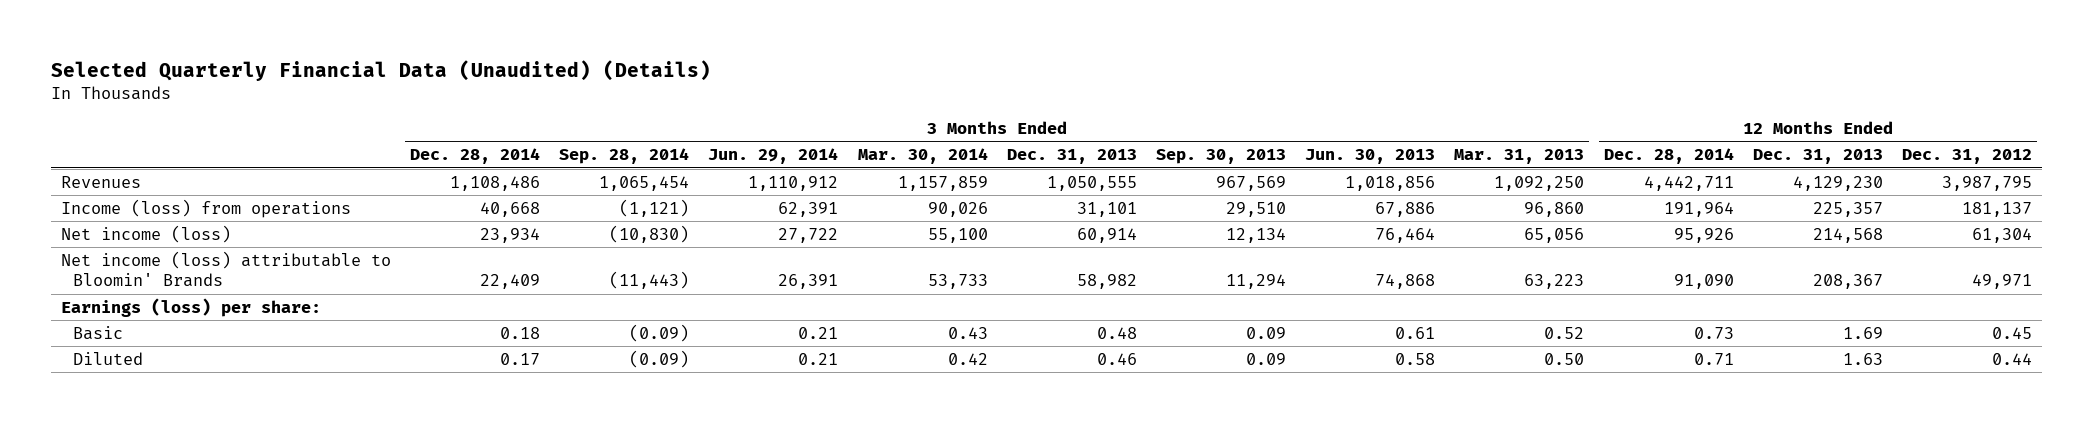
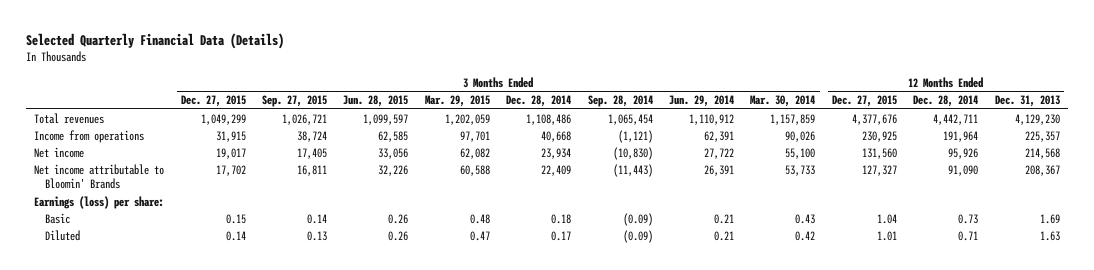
[51,59,712,81] Selected Quarterly Financial Data (Unaudited) (Details) -> [26,32,285,49] Selected Quarterly Financial Data (Details)
[1006,149,1137,165] Dec. 31, 2013 -> none
[1155,149,1286,165] Sep. 30, 2013 -> none
[1305,149,1436,165] Jun. 30, 2013 -> none
[1454,149,1585,165] Mar. 31, 2013 -> none
[1902,149,2033,165] Dec. 31, 2012 -> none
none -> [180,95,246,108] Dec. 27, 2015
none -> [262,95,328,108] Sep. 27, 2015
none -> [343,95,409,108] Jun. 28, 2015
none -> [424,95,490,108] Mar. 29, 2015
none -> [831,95,897,108] Dec. 27, 2015
[60,175,141,188] Revenues -> [34,113,105,125] Total revenues
[60,198,351,218] Income (loss) from operations -> [34,130,145,144] Income from operations
[60,224,231,243] Net income (loss) -> [34,147,85,159] Net income
[60,250,391,288] Net income (loss) attributable to Bloomin' Brands -> [34,164,165,190] Net income attributable to Bloomin' Brands

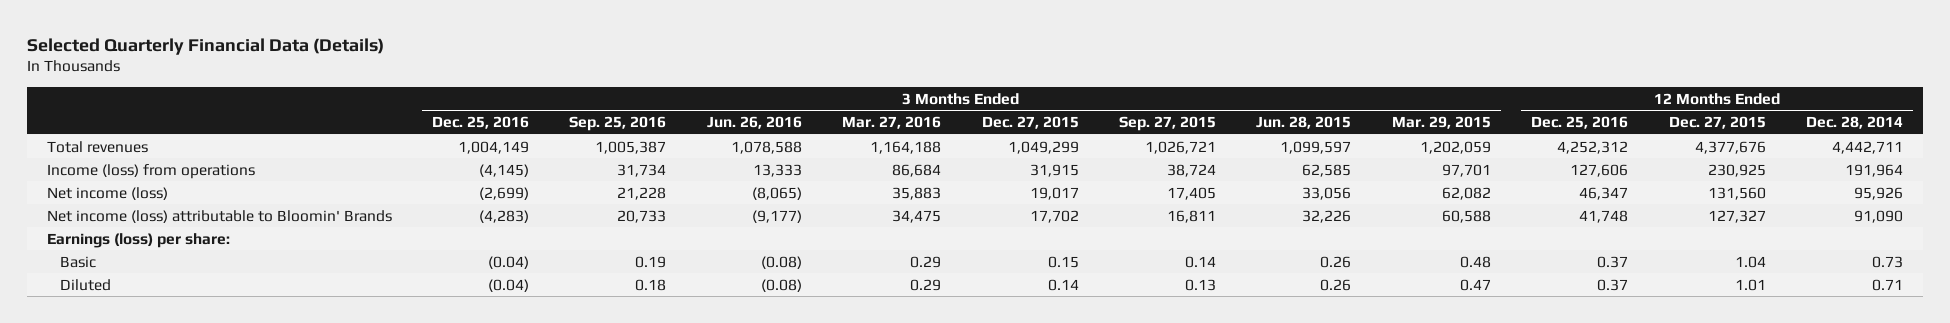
[506,95,572,108] Dec. 28, 2014 -> none
[587,95,653,108] Sep. 28, 2014 -> none
[669,95,735,108] Jun. 29, 2014 -> none
[750,95,816,108] Mar. 30, 2014 -> none
[994,95,1060,108] Dec. 31, 2013 -> none
none -> [432,115,530,129] Dec. 25, 2016
none -> [569,115,667,131] Sep. 25, 2016
none -> [706,115,802,129] Jun. 26, 2016
none -> [842,115,942,129] Mar. 27, 2016
none -> [1531,115,1629,129] Dec. 25, 2016
[34,130,145,144] Income from operations -> [46,163,255,179] Income (loss) from operations
[34,147,85,159] Net income -> [46,186,168,200] Net income (loss)
[34,164,165,190] Net income attributable to Bloomin' Brands -> [46,209,392,223] Net income (loss) attributable to Bloomin' Brands

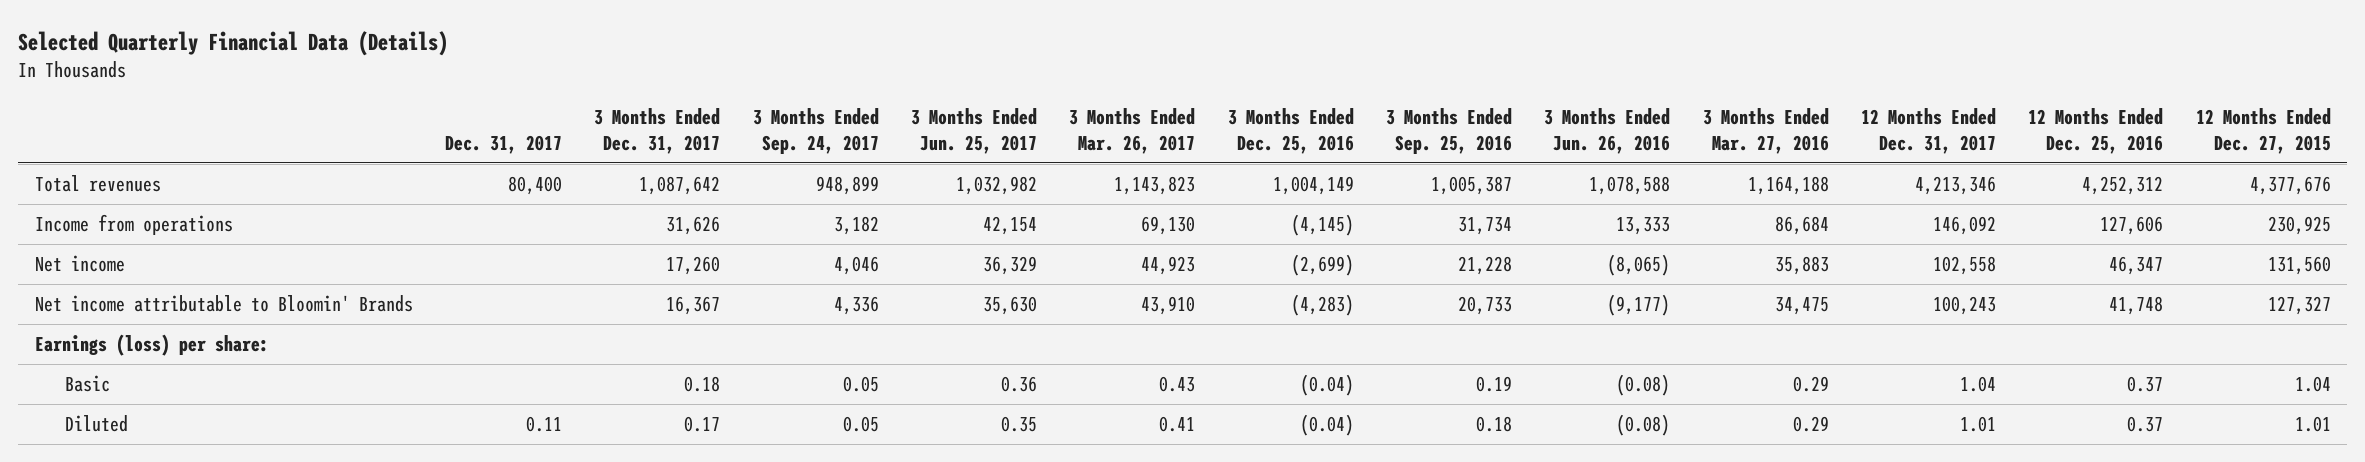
[981,115,1079,129] Dec. 27, 2015 -> none
[1118,115,1216,131] Sep. 27, 2015 -> none
[1256,115,1352,129] Jun. 28, 2015 -> none
[1391,115,1491,129] Mar. 29, 2015 -> none
[1805,115,1903,129] Dec. 28, 2014 -> none
none -> [444,134,562,154] Dec. 31, 2017
none -> [594,107,721,154] 3 Months Ended Dec. 31, 2017
none -> [752,107,879,154] 3 Months Ended Sep. 24, 2017
none -> [910,107,1037,154] 3 Months Ended Jun. 25, 2017
none -> [1069,107,1196,154] 3 Months Ended Mar. 26, 2017
none -> [1860,107,1996,154] 12 Months Ended Dec. 31, 2017
[46,163,255,179] Income (loss) from operations -> [34,213,233,235] Income from operations
[46,186,168,200] Net income (loss) -> [34,254,125,272] Net income
[46,209,392,223] Net income (loss) attributable to Bloomin' Brands -> [34,294,413,312] Net income attributable to Bloomin' Brands

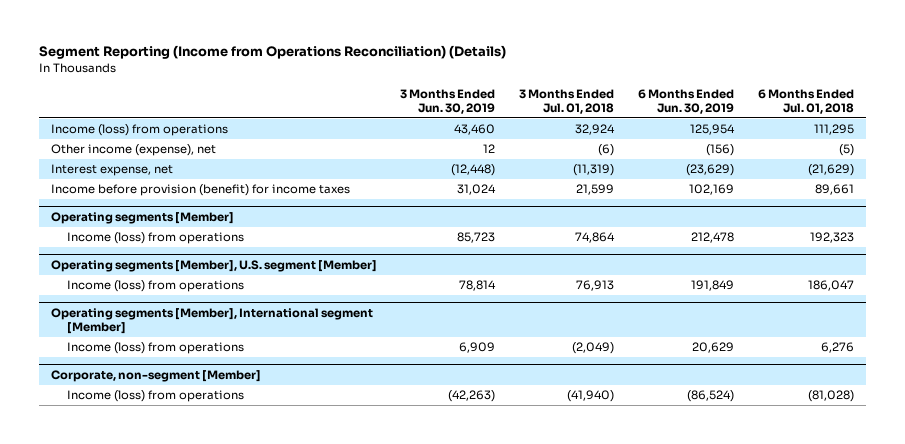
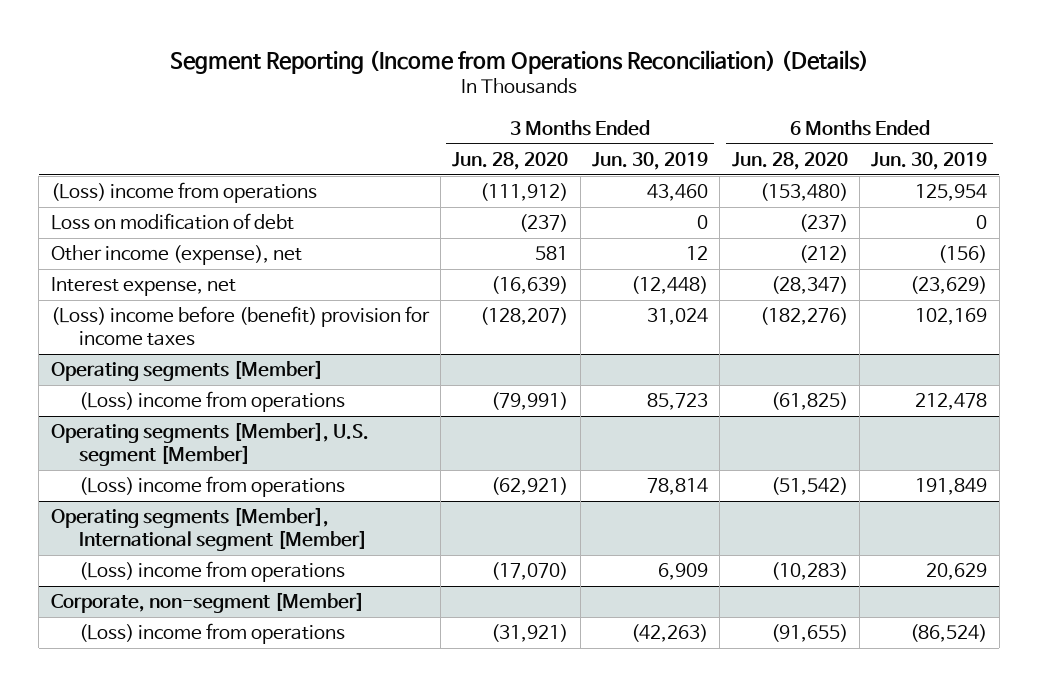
[519,88,615,114] 3 Months Ended Jul. 01, 2018 -> none
[758,88,855,114] 6 Months Ended Jul. 01, 2018 -> none
none -> [452,151,569,170] Jun. 28, 2020
none -> [731,151,848,170] Jun. 28, 2020
[50,124,228,137] Income (loss) from operations -> [50,182,317,204] (Loss) income from operations
none -> [50,213,294,231] Loss on modification of debt
[50,184,350,197] Income before provision (benefit) for income taxes -> [50,306,430,347] (Loss) income before (benefit) provision for income taxes
[66,232,244,245] Income (loss) from operations -> [78,391,345,413] (Loss) income from operations
[66,280,244,293] Income (loss) from operations -> [78,476,345,498] (Loss) income from operations
[66,342,244,355] Income (loss) from operations -> [78,561,345,583] (Loss) income from operations
[66,390,244,403] Income (loss) from operations -> [78,623,345,645] (Loss) income from operations

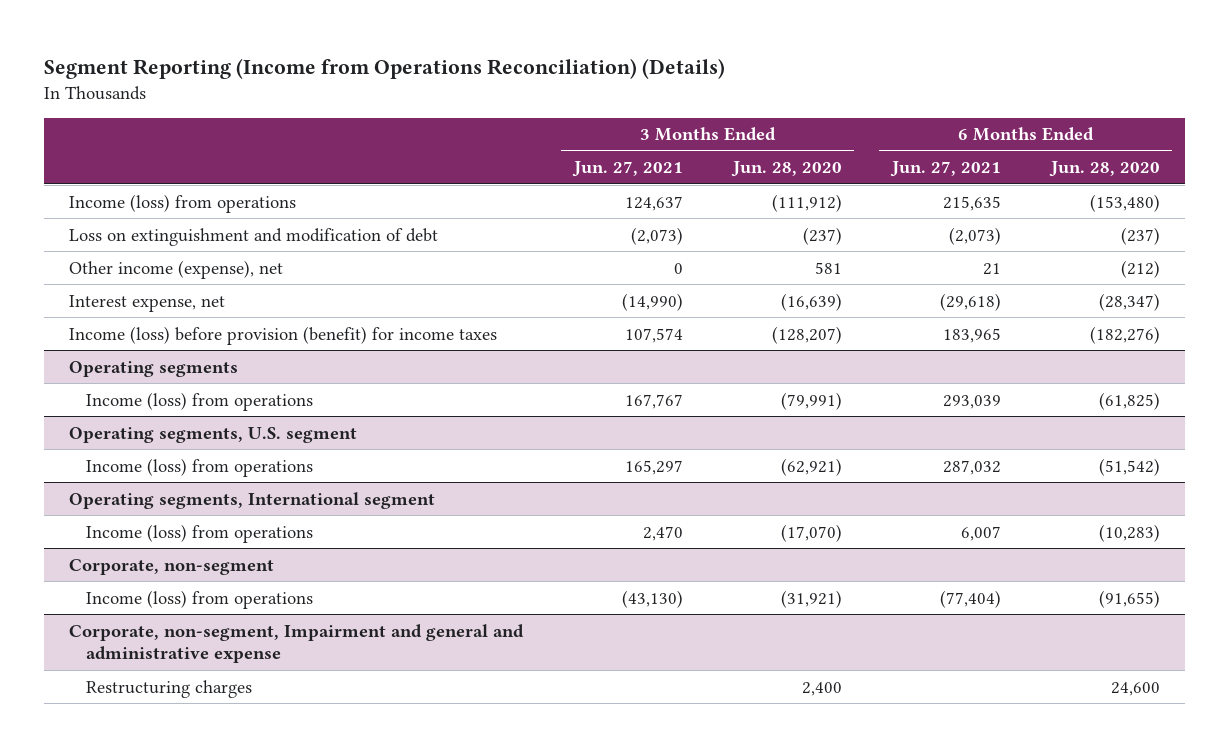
[591,151,708,170] Jun. 30, 2019 -> none
[871,151,988,170] Jun. 30, 2019 -> none
none -> [571,161,683,178] Jun. 27, 2021
none -> [889,161,1001,178] Jun. 27, 2021
[50,182,317,204] (Loss) income from operations -> [69,193,297,213] Income (loss) from operations
[50,213,294,231] Loss on modification of debt -> [69,227,439,246] Loss on extinguishment and modification of debt
[50,306,430,347] (Loss) income before (benefit) provision for income taxes -> [69,325,498,345] Income (loss) before provision (benefit) for income taxes
[50,360,323,382] Operating segments [Member] -> [69,360,239,377] Operating segments
[78,391,345,413] (Loss) income from operations -> [86,391,314,411] Income (loss) from operations
[50,422,369,467] Operating segments [Member], U.S. segment [Member] -> [69,426,358,443] Operating segments, U.S. segment
[78,476,345,498] (Loss) income from operations -> [86,457,314,477] Income (loss) from operations
[50,507,367,552] Operating segments [Member], International segment [Member] -> [69,491,436,509] Operating segments, International segment
[78,561,345,583] (Loss) income from operations -> [86,523,314,543] Income (loss) from operations
[50,592,364,614] Corporate, non-segment [Member] -> [69,558,275,575] Corporate, non-segment
[78,623,345,645] (Loss) income from operations -> [86,589,314,609] Income (loss) from operations
none -> [69,623,525,664] Corporate, non-segment, Impairment and general and administrative expense
none -> [86,679,253,698] Restructuring charges

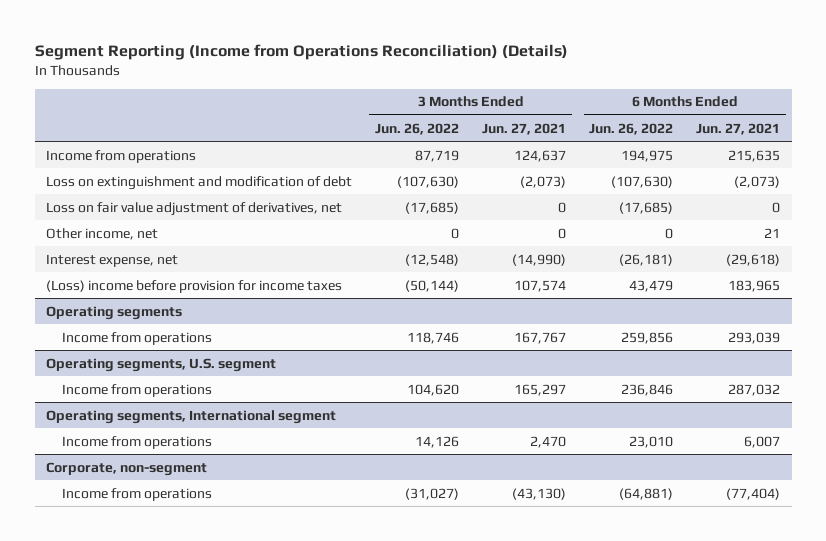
[730,161,842,178] Jun. 28, 2020 -> none
[1048,161,1160,178] Jun. 28, 2020 -> none
none -> [375,122,460,135] Jun. 26, 2022
none -> [589,122,674,135] Jun. 26, 2022
[69,193,297,213] Income (loss) from operations -> [46,149,197,163] Income from operations
none -> [46,201,343,216] Loss on fair value adjustment of derivatives, net
[69,259,284,279] Other income (expense), net -> [46,227,159,240] Other income, net
[69,325,498,345] Income (loss) before provision (benefit) for income taxes -> [46,279,343,293] (Loss) income before provision for income taxes
[86,391,314,411] Income (loss) from operations -> [61,331,212,345] Income from operations
[86,457,314,477] Income (loss) from operations -> [61,383,212,397] Income from operations
[86,523,314,543] Income (loss) from operations -> [61,435,212,449] Income from operations
[69,623,525,664] Corporate, non-segment, Impairment and general and administrative expense -> none
[86,679,253,698] Restructuring charges -> none
[86,589,314,609] Income (loss) from operations -> [61,487,212,501] Income from operations

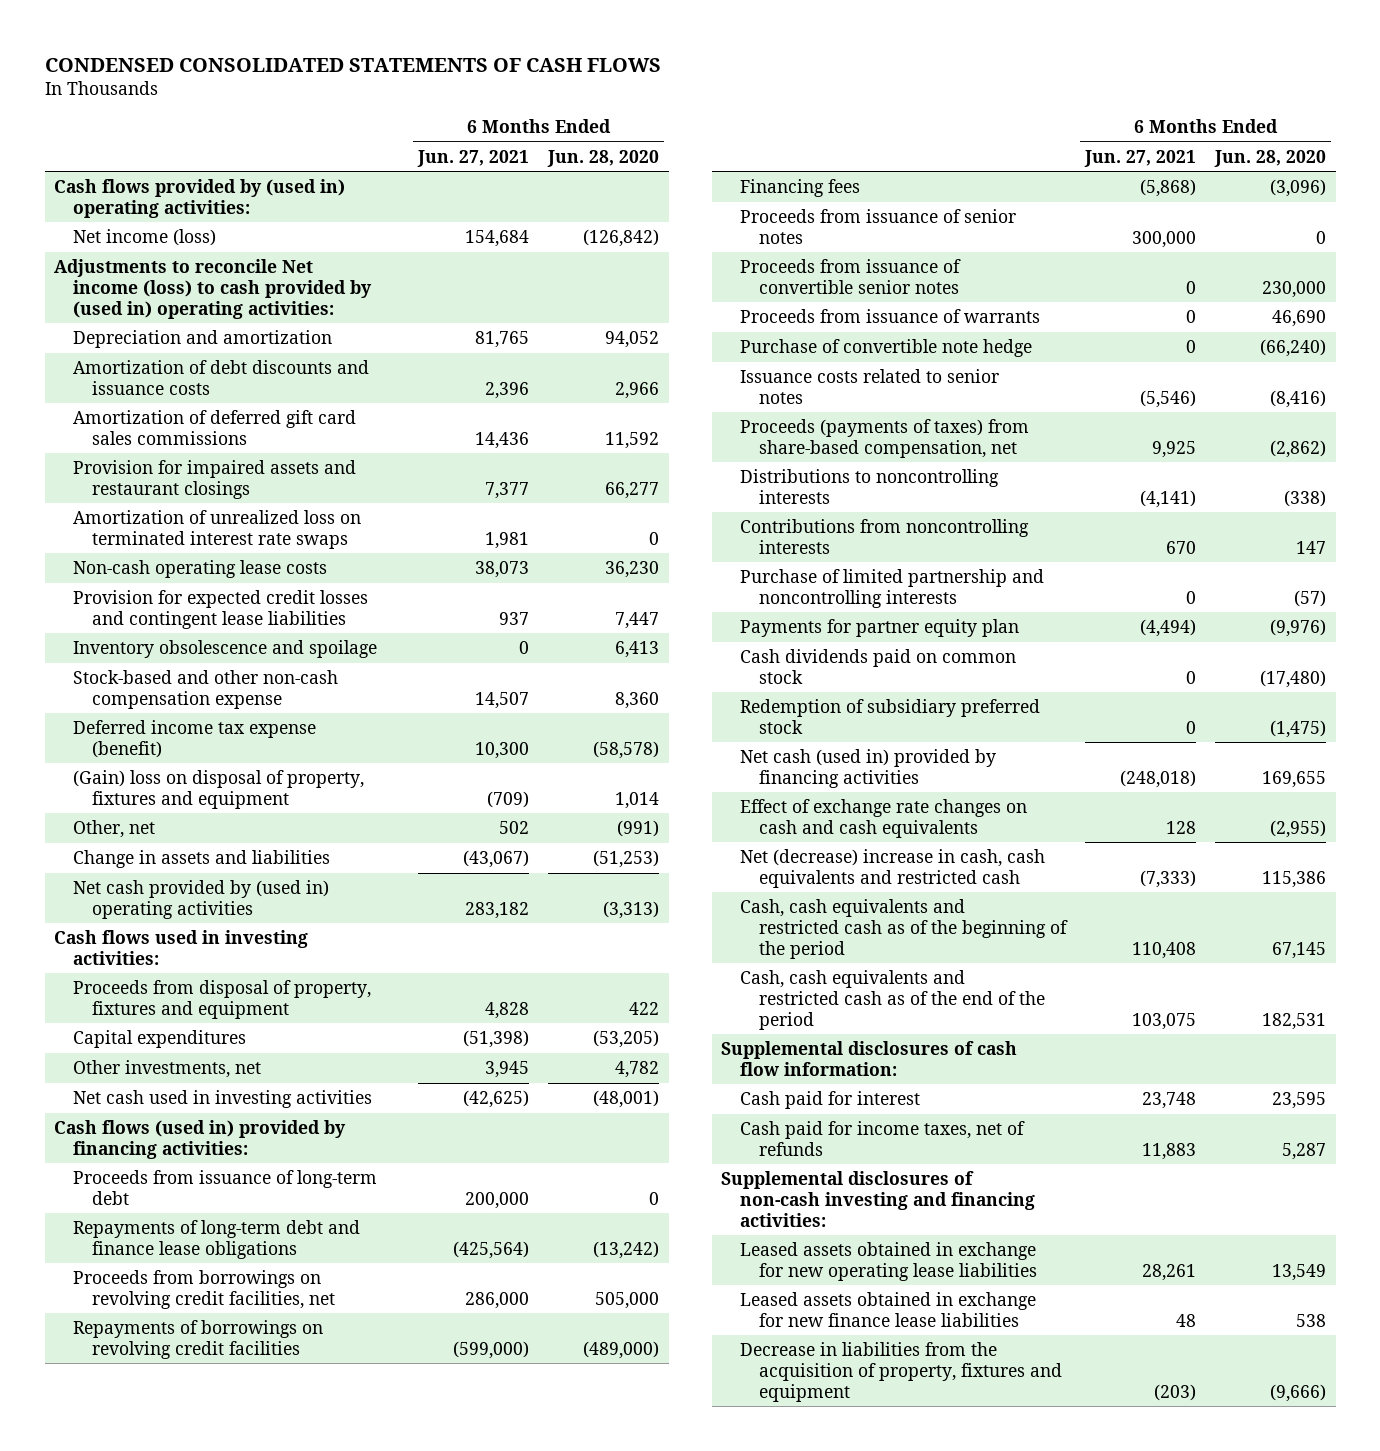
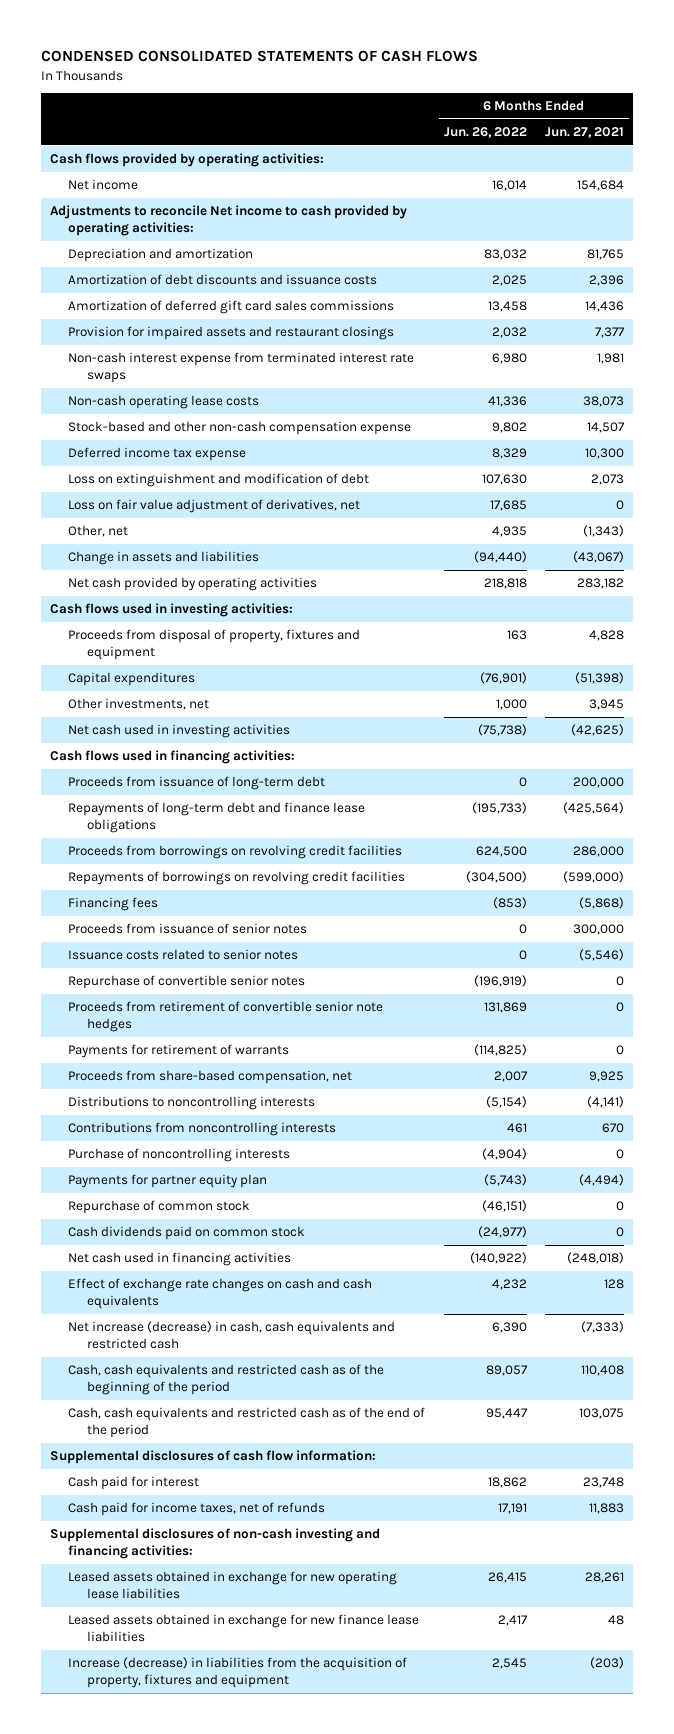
[547,149,660,167] Jun. 28, 2020 -> none
none -> [443,127,527,139] Jun. 26, 2022
[54,178,346,218] Cash flows provided by (used in) operating activities: -> [49,153,324,168] Cash flows provided by operating activities:
[73,228,217,246] Net income (loss) -> [68,179,139,191] Net income
[54,258,373,319] Adjustments to reconcile Net income (loss) to cash provided by (used in) operating activities: -> [49,205,407,236] Adjustments to reconcile Net income to cash provided by operating activities:
[73,509,362,549] Amortization of unrealized loss on terminated interest rate swaps -> [68,352,415,383] Non-cash interest expense from terminated interest rate swaps
[73,589,369,629] Provision for expected credit losses and contingent lease liabilities -> none
[73,639,378,658] Inventory obsolescence and spoilage -> none
[73,769,365,809] (Gain) loss on disposal of property, fixtures and equipment -> none
[73,719,317,758] Deferred income tax expense (benefit) -> [68,447,247,462] Deferred income tax expense
none -> [68,473,370,488] Loss on extinguishment and modification of debt
none -> [68,499,361,514] Loss on fair value adjustment of derivatives, net
[499,820,530,834] 502 -> [583,525,625,538] (1,343)
[73,879,330,919] Net cash provided by (used in) operating activities -> [68,577,318,592] Net cash provided by operating activities
[54,1119,347,1159] Cash flows (used in) provided by financing activities: -> [49,750,295,765] Cash flows used in financing activities:
[73,1269,335,1309] Proceeds from borrowings on revolving credit facilities, net -> [68,845,403,860] Proceeds from borrowings on revolving credit facilities
[740,258,962,294] Proceeds from issuance of convertible senior notes -> none
[740,308,1041,323] Proceeds from issuance of warrants -> none
[740,338,1033,357] Purchase of convertible note hedge -> none
none -> [68,975,306,990] Repurchase of convertible senior notes
none -> [68,1001,384,1032] Proceeds from retirement of convertible senior note hedges
none -> [68,1044,290,1059] Payments for retirement of warrants
[740,418,1030,458] Proceeds (payments of taxes) from share-based compensation, net -> [68,1070,353,1085] Proceeds from share-based compensation, net
[740,568,1045,608] Purchase of limited partnership and noncontrolling interests -> [68,1148,291,1163] Purchase of noncontrolling interests
none -> [68,1200,251,1215] Repurchase of common stock
[740,698,1041,734] Redemption of subsidiary preferred stock -> none
[740,748,997,788] Net cash (used in) provided by financing activities -> [68,1252,292,1267] Net cash used in financing activities
[740,848,1046,888] Net (decrease) increase in cash, cash equivalents and restricted cash -> [68,1321,396,1349] Net increase (decrease) in cash, cash equivalents and restricted cash
[740,1341,1062,1402] Decrease in liabilities from the acquisition of property, fixtures and equipment -> [68,1657,408,1688] Increase (decrease) in liabilities from the acquisition of property, fixtures and equipment

